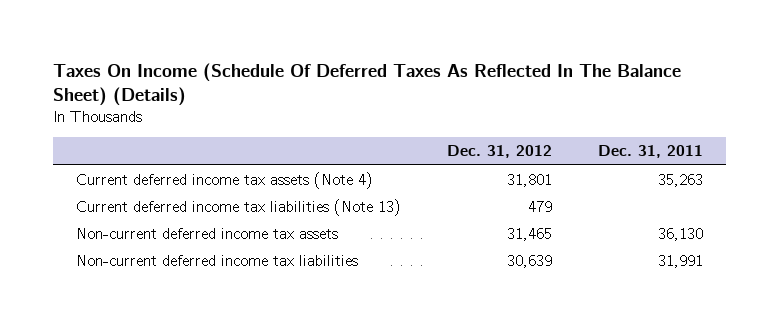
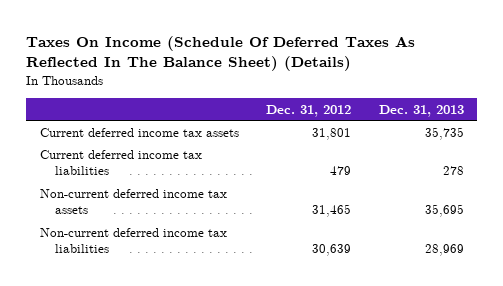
[597,145,703,159] Dec. 31, 2011 -> none
none -> [378,104,464,117] Dec. 31, 2013
[76,171,374,189] Current deferred income tax assets (Note 4) -> [39,127,239,137] Current deferred income tax assets
[76,198,402,216] Current deferred income tax liabilities (Note 13) -> [39,149,202,176] Current deferred income tax liabilities

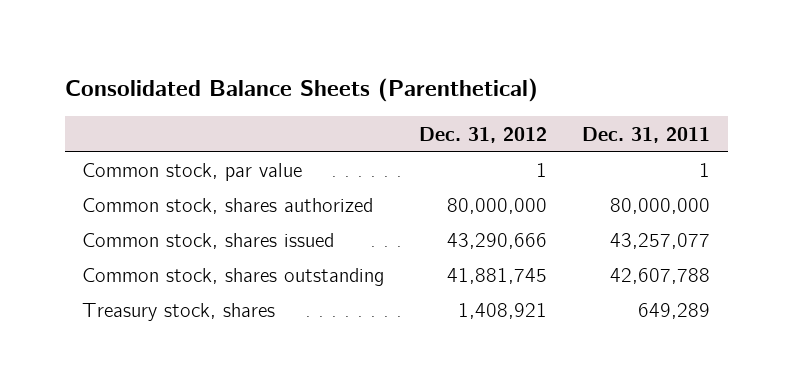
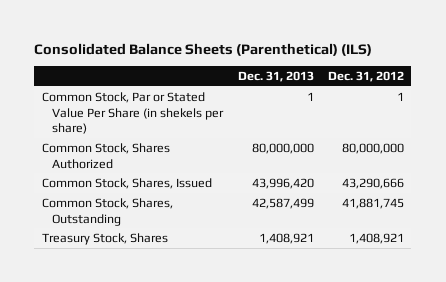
[64,78,538,103] Consolidated Balance Sheets (Parenthetical) -> [34,42,373,56] Consolidated Balance Sheets (Parenthetical) (ILS)
[582,126,711,143] Dec. 31, 2011 -> none
none -> [237,71,314,83] Dec. 31, 2013
[82,162,303,181] Common stock, par value -> [41,91,224,135] Common Stock, Par or Stated Value Per Share (in shekels per share)
[82,197,374,214] Common stock, shares authorized -> [41,142,170,169] Common Stock, Shares Authorized
[82,232,335,249] Common stock, shares issued -> [41,177,212,189] Common Stock, Shares, Issued
[82,267,385,286] Common stock, shares outstanding -> [41,197,173,226] Common Stock, Shares, Outstanding
[82,302,276,321] Treasury stock, shares -> [41,232,168,245] Treasury Stock, Shares

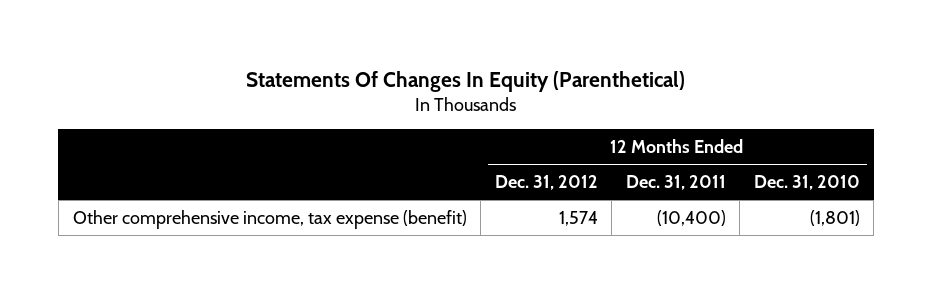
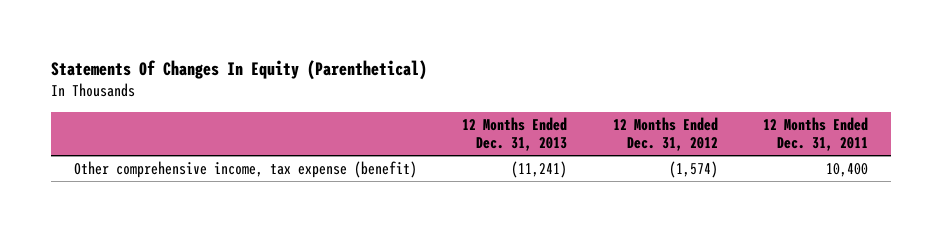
[753,175,860,191] Dec. 31, 2010 -> none
none -> [462,116,568,152] 12 Months Ended Dec. 31, 2013
[558,210,598,226] 1,574 -> [668,160,718,178] (1,574)
[656,209,726,226] (10,400) -> [825,162,868,177] 10,400

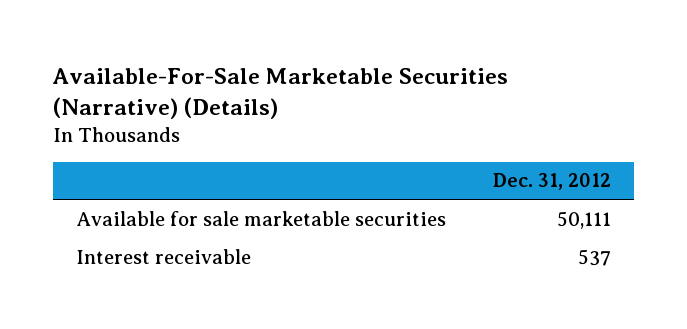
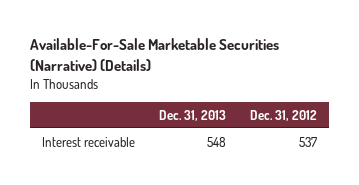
none -> [159,109,227,121] Dec. 31, 2013
[76,210,447,226] Available for sale marketable securities -> none

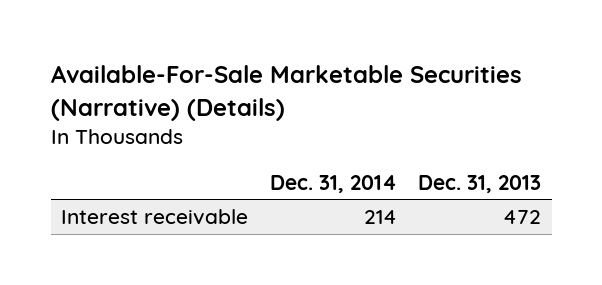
[250,109,318,121] Dec. 31, 2012 -> none
none -> [269,174,397,193] Dec. 31, 2014
[207,136,227,147] 548 -> [502,210,541,225] 472

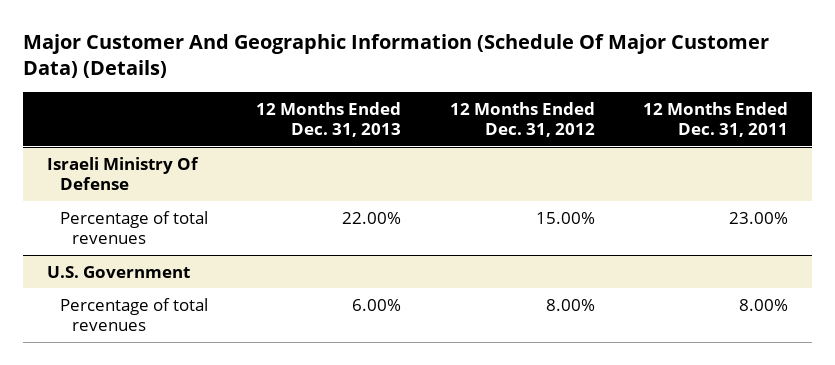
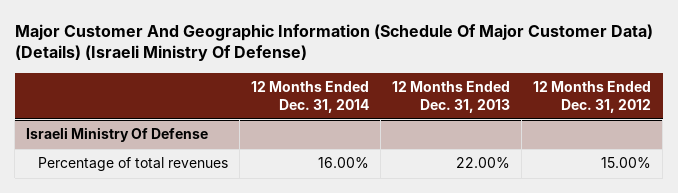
[23,34,770,79] Major Customer And Geographic Information (Schedule Of Major Customer Data) (Details) -> [14,23,653,62] Major Customer And Geographic Information (Schedule Of Major Customer Data) (Details) (Israeli Ministry Of Defense)
[642,101,788,138] 12 Months Ended Dec. 31, 2011 -> none
none -> [251,81,370,113] 12 Months Ended Dec. 31, 2014
[47,265,191,278] U.S. Government -> none
[59,297,208,331] Percentage of total revenues -> none

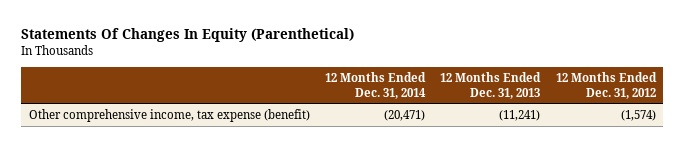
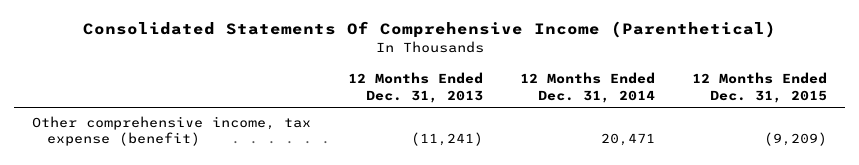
[20,28,354,43] Statements Of Changes In Equity (Parenthetical) -> [82,21,776,39] Consolidated Statements Of Comprehensive Income (Parenthetical)
[555,71,657,99] 12 Months Ended Dec. 31, 2012 -> none
none -> [691,71,827,103] 12 Months Ended Dec. 31, 2015
[383,110,425,122] (20,471) -> [601,133,656,147] 20,471

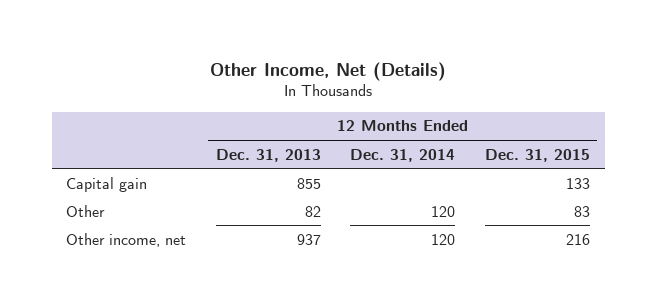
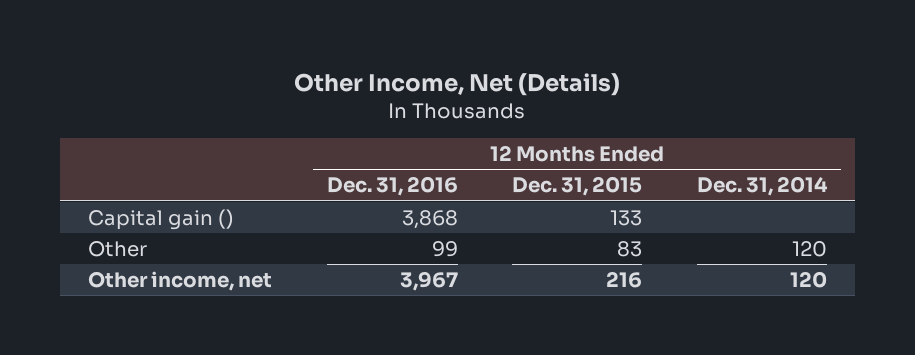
[215,148,321,162] Dec. 31, 2013 -> none
none -> [326,176,458,197] Dec. 31, 2016
[66,176,148,192] Capital gain -> [87,208,234,230] Capital gain ()

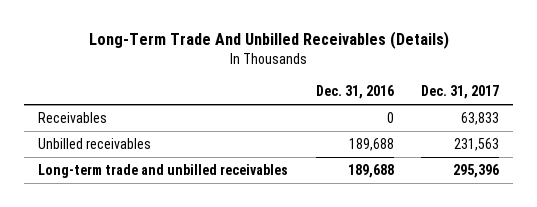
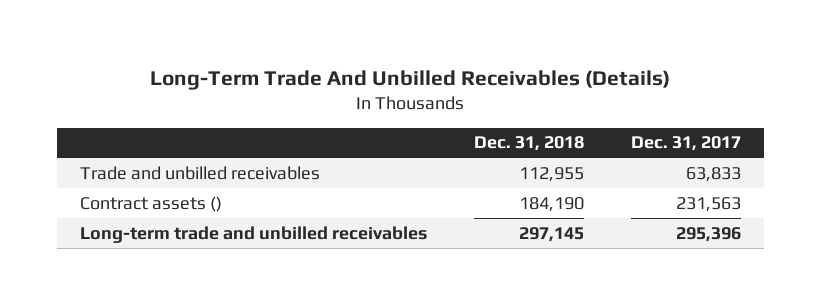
[315,85,394,100] Dec. 31, 2016 -> none
none -> [473,136,584,152] Dec. 31, 2018
[37,111,107,123] Receivables -> [80,165,321,180] Trade and unbilled receivables
[37,137,151,149] Unbilled receivables -> [80,195,223,212] Contract assets ()

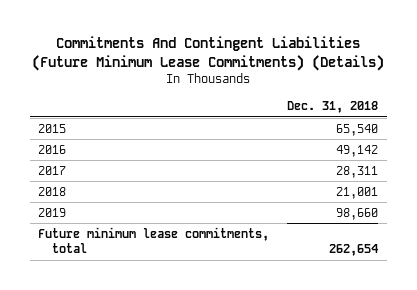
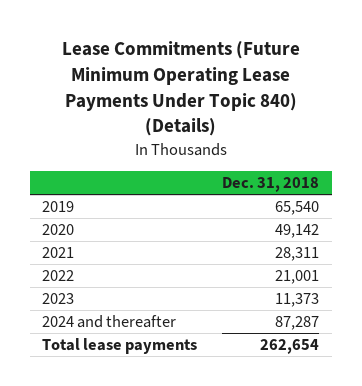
[32,36,385,72] Commitments And Contingent Liabilities (Future Minimum Lease Commitments) (Details) -> [61,41,300,137] Lease Commitments (Future Minimum Operating Lease Payments Under Topic 840) (Details)
[38,207,67,217] 2019 -> none
[38,123,67,133] 2015 -> [42,201,75,213] 2019
[38,144,67,154] 2016 -> [42,224,75,236] 2020
[38,165,67,175] 2017 -> [42,247,75,259] 2021
[38,186,67,196] 2018 -> [42,270,75,282] 2022
none -> [42,293,75,305] 2023
none -> [42,315,177,329] 2024 and thereafter
[38,226,270,254] Future minimum lease commitments, total -> [42,338,198,355] Total lease payments

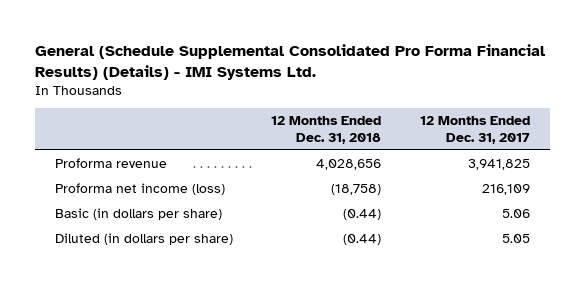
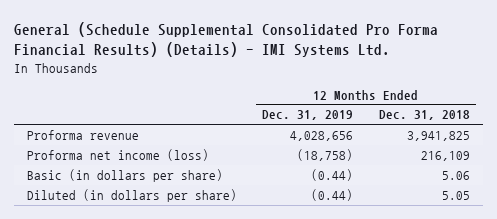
[420,116,531,145] 12 Months Ended Dec. 31, 2017 -> none
none -> [262,110,354,121] Dec. 31, 2019
[316,159,382,171] 4,028,656 -> [406,131,470,142] 3,941,825
[331,184,382,196] (18,758) -> [420,151,470,162] 216,109
[343,209,382,221] (0.44) -> [441,171,470,181] 5.06
[343,234,382,246] (0.44) -> [441,191,470,201] 5.05

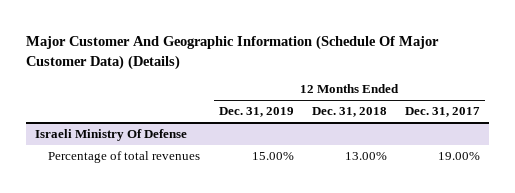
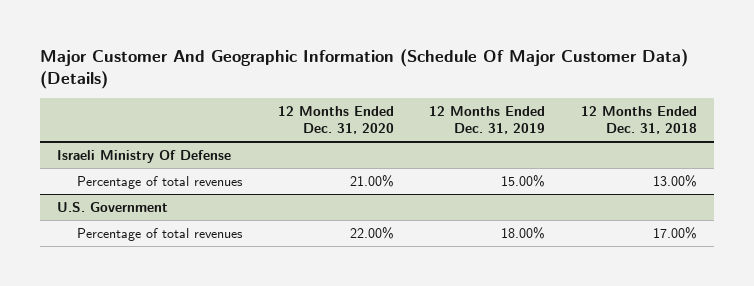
[405,107,481,118] Dec. 31, 2017 -> none
none -> [277,105,394,135] 12 Months Ended Dec. 31, 2020
none -> [57,201,169,212] U.S. Government
none -> [77,227,244,241] Percentage of total revenues

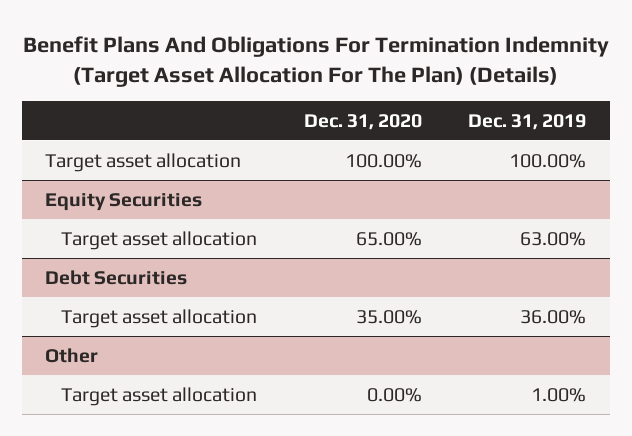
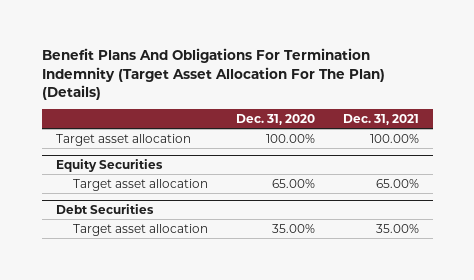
[468,113,587,130] Dec. 31, 2019 -> none
none -> [342,113,419,125] Dec. 31, 2021
[45,347,99,363] Other -> none
[60,386,257,406] Target asset allocation -> none

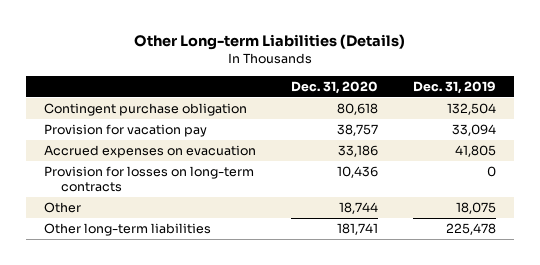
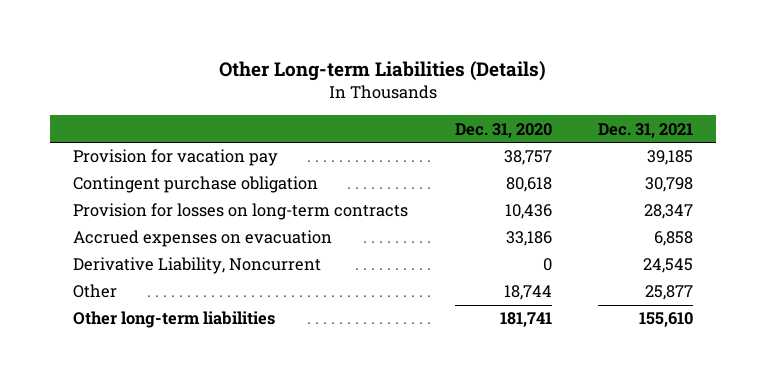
[412,80,496,94] Dec. 31, 2019 -> none
none -> [598,122,694,138] Dec. 31, 2021
[43,103,247,117] Contingent purchase obligation -> [73,176,319,194] Contingent purchase obligation
[43,145,256,159] Accrued expenses on evacuation -> [73,230,333,248] Accrued expenses on evacuation
none -> [73,257,322,275] Derivative Liability, Noncurrent

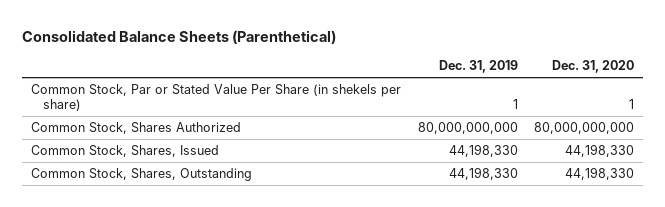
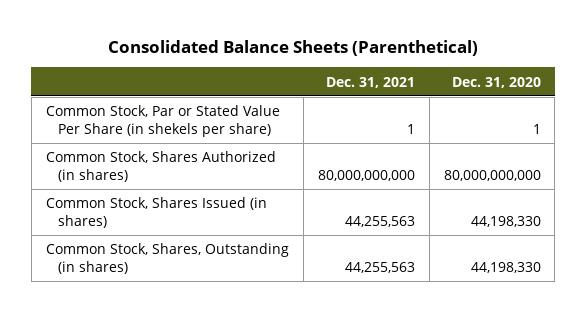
[438,60,518,74] Dec. 31, 2019 -> none
none -> [325,76,415,88] Dec. 31, 2021
[30,122,241,135] Common Stock, Shares Authorized -> [45,151,276,182] Common Stock, Shares Authorized (in shares)
[30,145,219,158] Common Stock, Shares, Issued -> [45,197,267,228] Common Stock, Shares Issued (in shares)
[30,168,252,182] Common Stock, Shares, Outstanding -> [45,243,289,274] Common Stock, Shares, Outstanding (in shares)

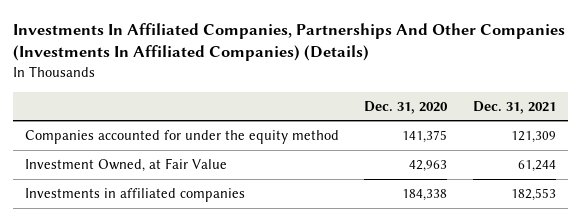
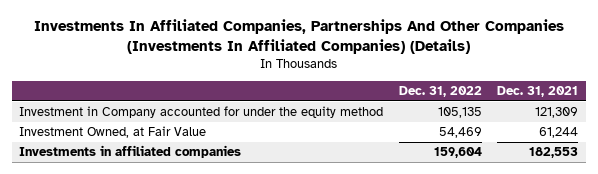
[364,100,449,114] Dec. 31, 2020 -> none
none -> [398,86,482,98] Dec. 31, 2022
[25,130,340,145] Companies accounted for under the equity method -> [19,106,384,119] Investment in Company accounted for under the equity method

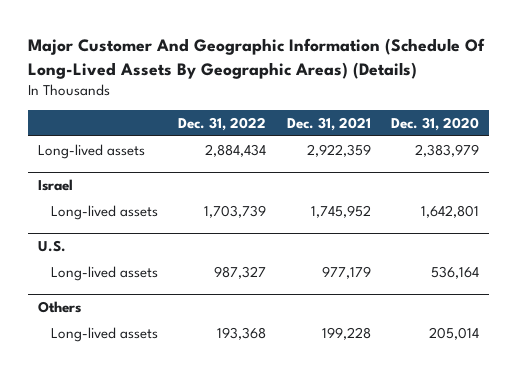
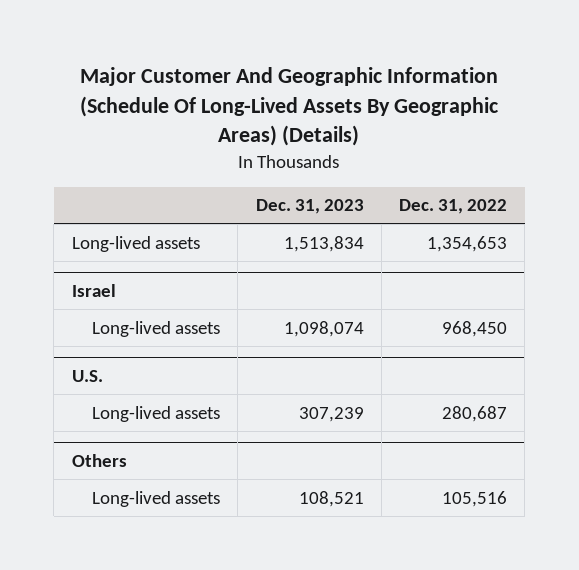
[286,116,371,131] Dec. 31, 2021 -> none
[391,116,480,131] Dec. 31, 2020 -> none
none -> [255,199,364,215] Dec. 31, 2023
[205,143,267,157] 2,884,434 -> [426,235,507,252] 1,354,653
[204,204,267,218] 1,703,739 -> [441,320,507,337] 968,450
[214,265,267,279] 987,327 -> [441,405,507,422] 280,687
[217,326,267,340] 193,368 -> [441,490,507,507] 105,516

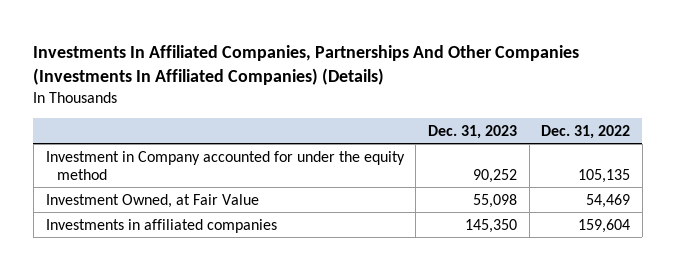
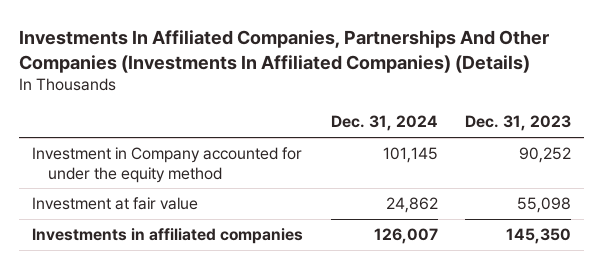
[541,124,631,139] Dec. 31, 2022 -> none
none -> [330,115,438,132] Dec. 31, 2024
[45,193,259,208] Investment Owned, at Fair Value -> [32,197,199,211] Investment at fair value

